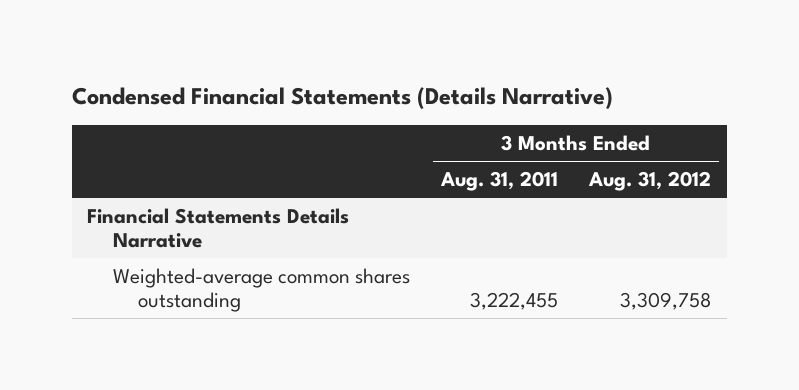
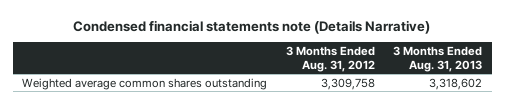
[71,87,613,110] Condensed Financial Statements (Details Narrative) -> [73,19,431,34] Condensed financial statements note (Details Narrative)
[439,171,558,192] Aug. 31, 2011 -> none
none -> [393,45,483,73] 3 Months Ended Aug. 31, 2013
[87,207,350,249] Financial Statements Details Narrative -> none
[112,267,410,313] Weighted-average common shares outstanding -> [22,77,268,90] Weighted average common shares outstanding

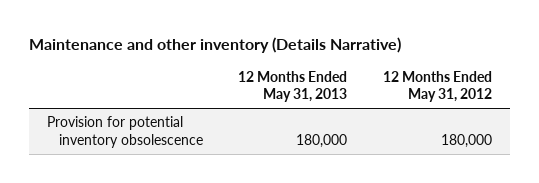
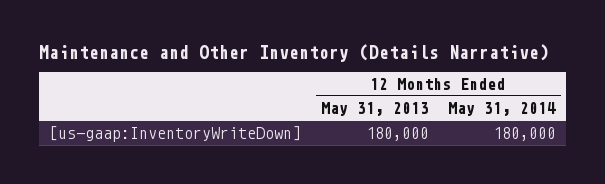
[29,36,402,53] Maintenance and other inventory (Details Narrative) -> [38,43,549,62] Maintenance and Other Inventory (Details Narrative)
[383,70,493,103] 12 Months Ended May 31, 2012 -> none
none -> [448,101,557,116] May 31, 2014
[47,116,203,148] Provision for potential inventory obsolescence -> [48,126,301,143] [us-gaap:InventoryWriteDown]

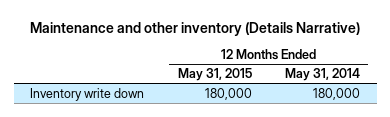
[38,43,549,62] Maintenance and Other Inventory (Details Narrative) -> [30,21,361,36] Maintenance and other inventory (Details Narrative)
[320,101,429,116] May 31, 2013 -> none
none -> [177,68,252,82] May 31, 2015
[48,126,301,143] [us-gaap:InventoryWriteDown] -> [30,88,145,102] Inventory write down

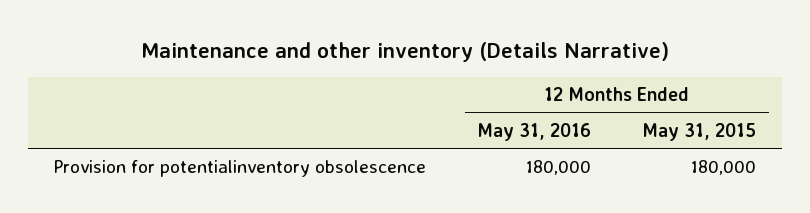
[285,68,361,82] May 31, 2014 -> none
none -> [477,122,592,141] May 31, 2016
[30,88,145,102] Inventory write down -> [53,160,427,178] Provision for potentialinventory obsolescence

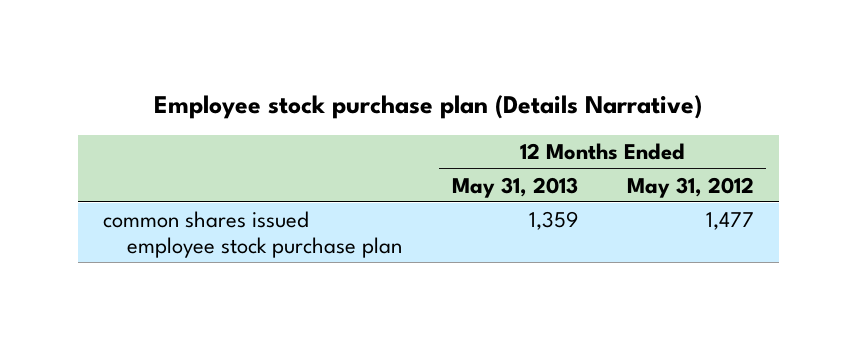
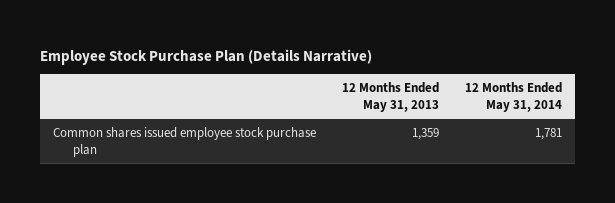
[154,94,703,119] Employee stock purchase plan (Details Narrative) -> [40,48,373,65] Employee Stock Purchase Plan (Details Narrative)
[627,176,755,198] May 31, 2012 -> none
none -> [464,81,562,112] 12 Months Ended May 31, 2014
[102,211,403,258] common shares issued employee stock purchase plan -> [53,127,317,158] Common shares issued employee stock purchase plan

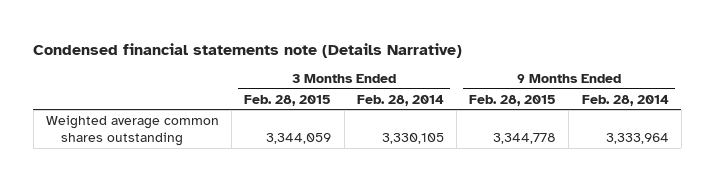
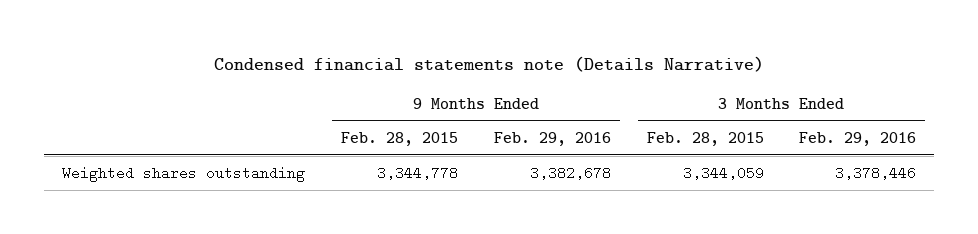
[356,94,444,106] Feb. 28, 2014 -> none
[581,94,669,106] Feb. 28, 2014 -> none
none -> [493,131,611,146] Feb. 29, 2016
none -> [799,131,917,146] Feb. 29, 2016
[45,114,219,146] Weighted average common shares outstanding -> [62,166,306,183] Weighted shares outstanding

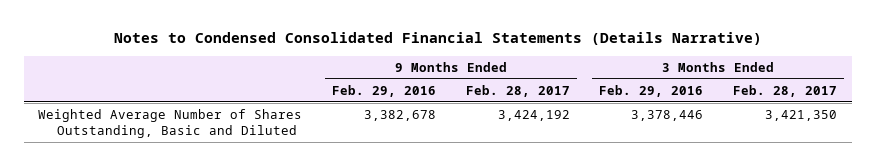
[214,56,765,73] Condensed financial statements note (Details Narrative) -> [113,32,762,46] Notes to Condensed Consolidated Financial Statements (Details Narrative)
[340,131,458,146] Feb. 28, 2015 -> none
[646,131,764,146] Feb. 28, 2015 -> none
none -> [465,84,570,97] Feb. 28, 2017
none -> [732,84,837,97] Feb. 28, 2017
[62,166,306,183] Weighted shares outstanding -> [38,109,303,138] Weighted Average Number of Shares Outstanding, Basic and Diluted

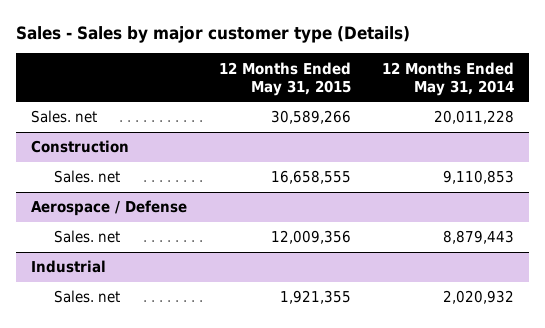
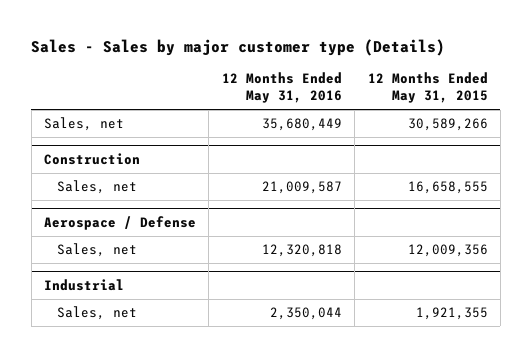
[381,61,514,96] 12 Months Ended May 31, 2014 -> none
none -> [221,72,342,104] 12 Months Ended May 31, 2016
[31,110,98,124] Sales. net -> [44,117,125,132] Sales, net
[53,170,120,184] Sales. net -> [56,180,137,195] Sales, net
[53,230,120,244] Sales. net -> [56,243,137,258] Sales, net
[53,290,120,304] Sales. net -> [56,306,137,321] Sales, net

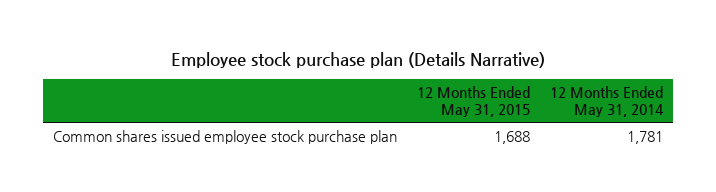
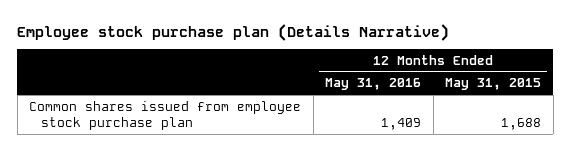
[549,85,664,118] 12 Months Ended May 31, 2014 -> none
none -> [325,78,422,91] May 31, 2016
[52,129,397,144] Common shares issued employee stock purchase plan -> [29,100,302,130] Common shares issued from employee stock purchase plan

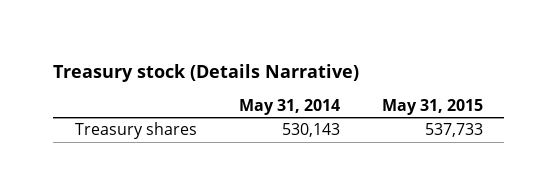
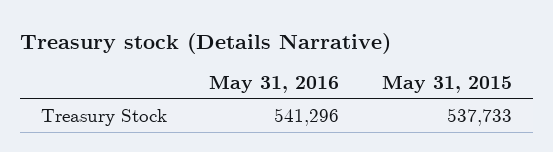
[238,98,340,115] May 31, 2014 -> none
none -> [209,75,340,94] May 31, 2016
[74,122,197,140] Treasury shares -> [41,109,168,127] Treasury Stock

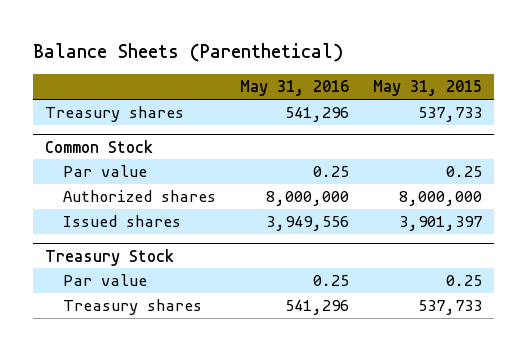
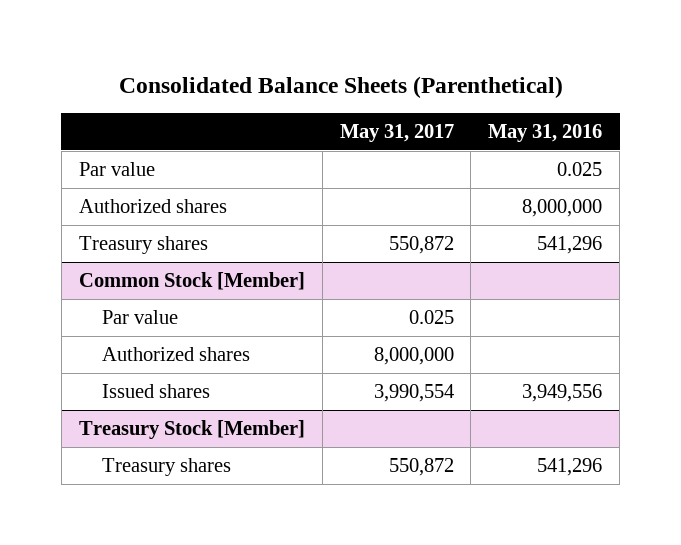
[32,43,343,63] Balance Sheets (Parenthetical) -> [118,75,563,98] Consolidated Balance Sheets (Parenthetical)
[373,80,483,97] May 31, 2015 -> none
none -> [339,124,454,143] May 31, 2017
[44,139,153,153] Common Stock -> none
[313,165,350,177] 0.25 -> [557,162,603,177] 0.025
[44,105,184,122] Treasury shares -> [78,236,208,255] Treasury shares
none -> [78,272,305,291] Common Stock [Member]
none -> [102,310,179,325] Par value
none -> [102,347,251,362] Authorized shares
[62,273,147,286] Par value -> none
[44,248,174,266] Treasury Stock -> [78,420,305,440] Treasury Stock [Member]

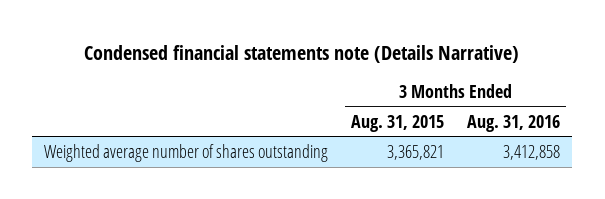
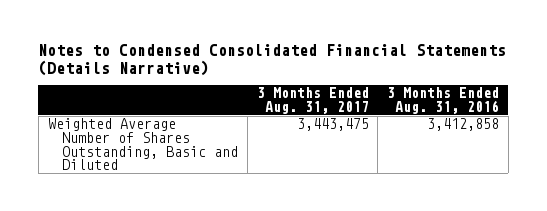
[84,44,520,63] Condensed financial statements note (Details Narrative) -> [38,43,507,76] Notes to Condensed Consolidated Financial Statements (Details Narrative)
[351,114,445,132] Aug. 31, 2015 -> none
none -> [256,87,369,114] 3 Months Ended Aug. 31, 2017
[44,143,329,162] Weighted average number of shares outstanding -> [47,118,239,171] Weighted Average Number of Shares Outstanding, Basic and Diluted

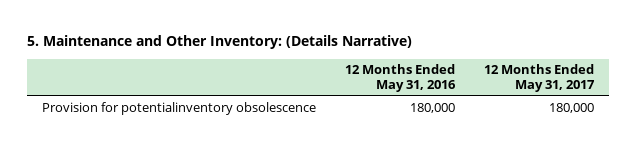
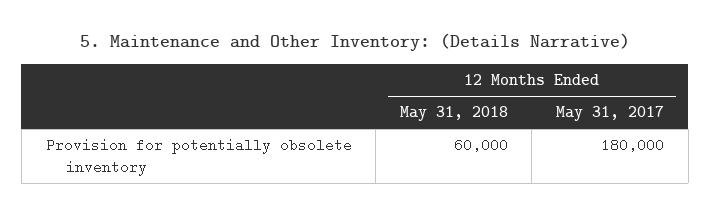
[344,63,456,93] 12 Months Ended May 31, 2016 -> none
none -> [399,106,508,122] May 31, 2018
[41,102,316,116] Provision for potentialinventory obsolescence -> [45,138,352,176] Provision for potentially obsolete inventory

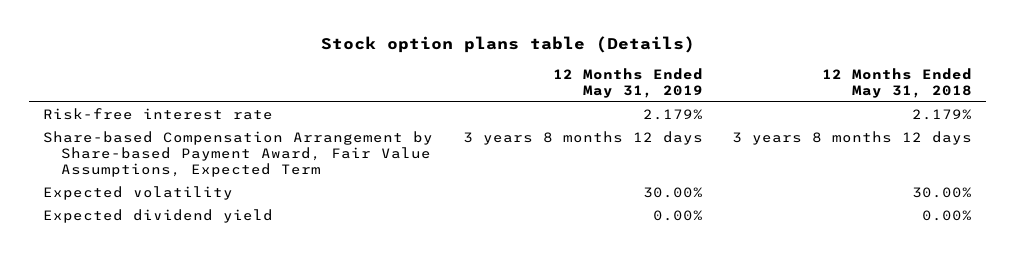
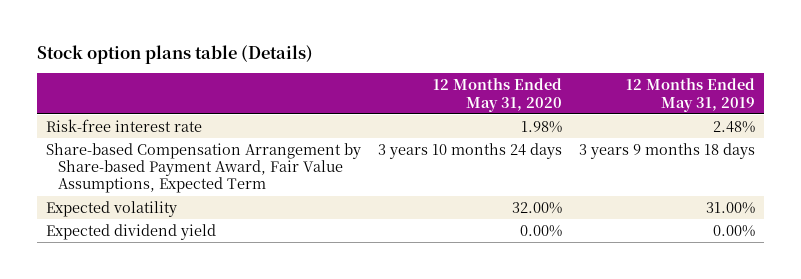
[821,67,972,98] 12 Months Ended May 31, 2018 -> none
none -> [433,78,563,112] 12 Months Ended May 31, 2020
[642,109,703,121] 2.179% -> [713,120,756,133] 2.48%
[462,131,703,146] 3 years 8 months 12 days -> [579,142,756,159] 3 years 9 months 18 days
[642,187,703,199] 30.00% -> [706,201,756,214] 31.00%

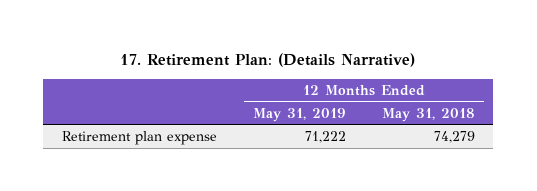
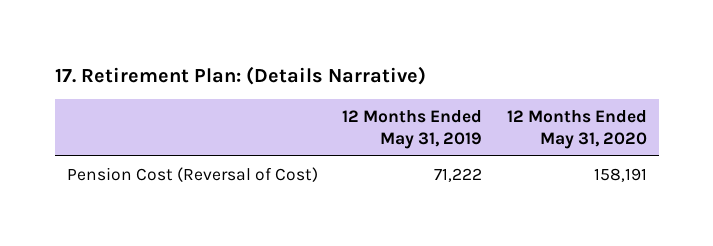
[382,107,476,122] May 31, 2018 -> none
none -> [506,109,647,150] 12 Months Ended May 31, 2020
[61,131,217,146] Retirement plan expense -> [66,166,318,182] Pension Cost (Reversal of Cost)

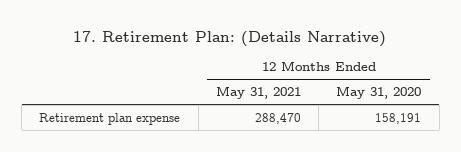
[342,109,483,150] 12 Months Ended May 31, 2019 -> none
none -> [215,86,301,100] May 31, 2021
[66,166,318,182] Pension Cost (Reversal of Cost) -> [39,112,181,125] Retirement plan expense

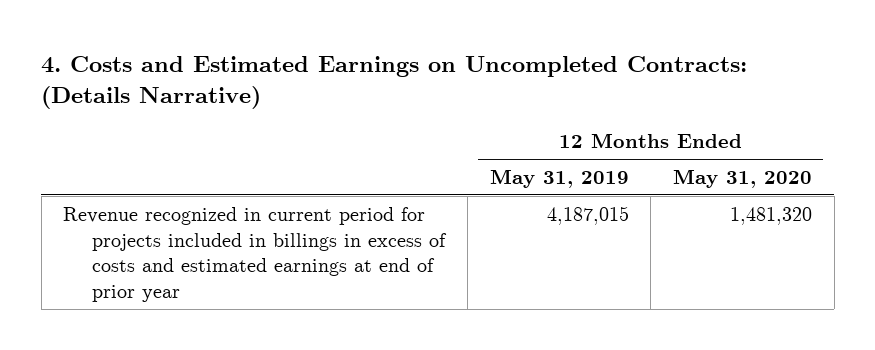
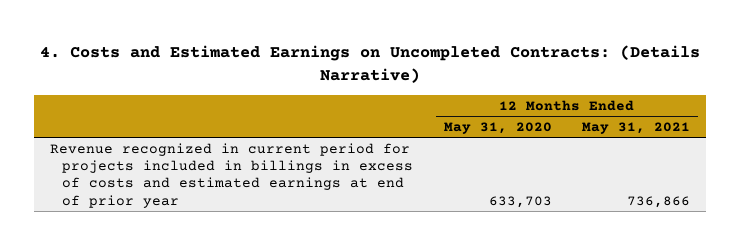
[489,168,629,188] May 31, 2019 -> none
none -> [582,121,691,134] May 31, 2021
[729,206,812,225] 1,481,320 -> [488,195,552,208] 633,703

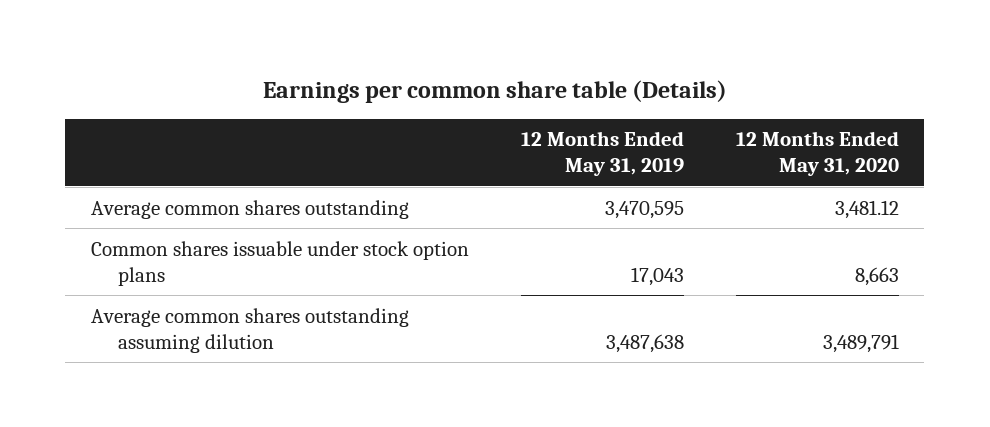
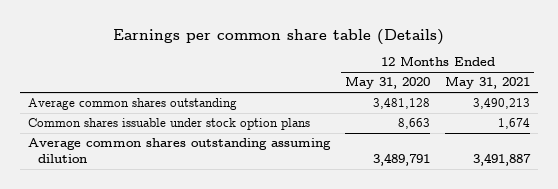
[520,131,684,177] 12 Months Ended May 31, 2019 -> none
none -> [445,76,531,90] May 31, 2021
[834,199,899,219] 3,481.12 -> [373,98,431,110] 3,481,128

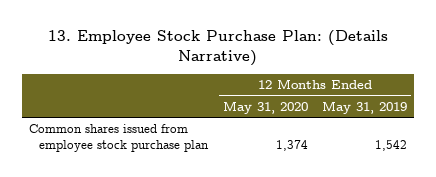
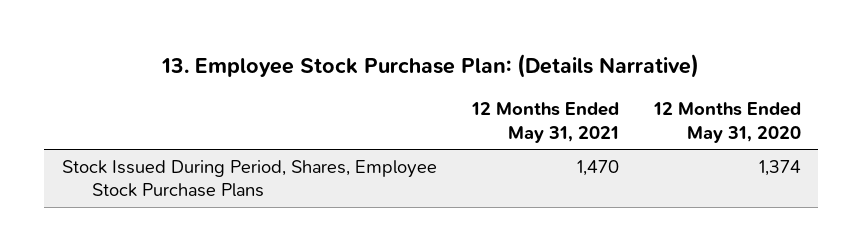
[322,101,408,115] May 31, 2019 -> none
none -> [470,102,619,143] 12 Months Ended May 31, 2021
[28,124,210,152] Common shares issued from employee stock purchase plan -> [61,160,437,198] Stock Issued During Period, Shares, Employee Stock Purchase Plans

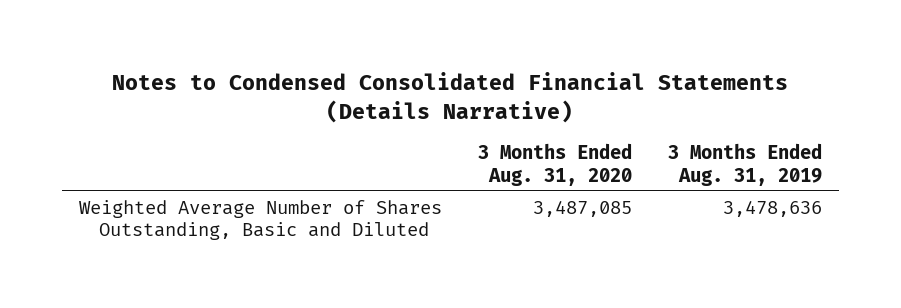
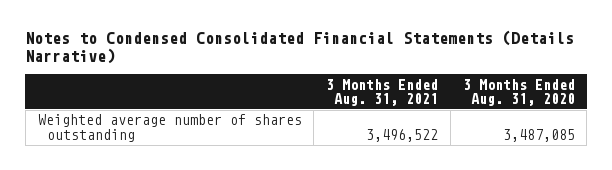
[667,143,822,186] 3 Months Ended Aug. 31, 2019 -> none
none -> [326,78,439,107] 3 Months Ended Aug. 31, 2021
[79,200,443,241] Weighted Average Number of Shares Outstanding, Basic and Diluted -> [37,114,302,143] Weighted average number of shares outstanding

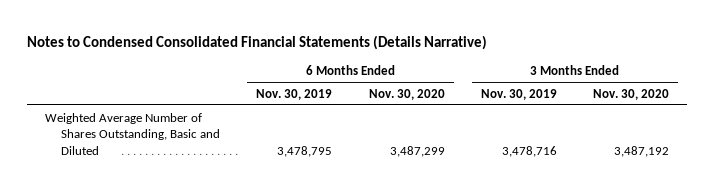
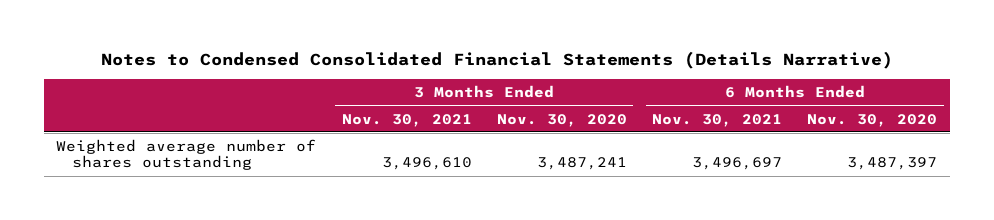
[256,88,333,100] Nov. 30, 2019 -> none
[480,88,557,100] Nov. 30, 2019 -> none
none -> [341,113,472,127] Nov. 30, 2021
none -> [652,113,783,127] Nov. 30, 2021
[44,112,221,155] Weighted Average Number of Shares Outstanding, Basic and Diluted -> [56,139,317,171] Weighted average number of shares outstanding
[389,145,445,157] 3,487,299 -> [847,157,938,171] 3,487,397
[613,145,669,157] 3,487,192 -> [536,157,627,171] 3,487,241

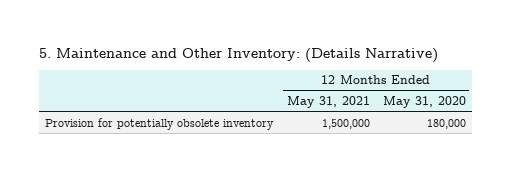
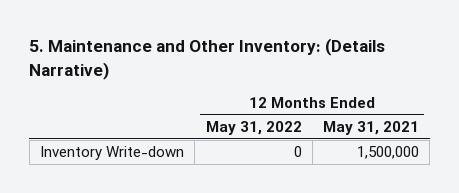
[382,96,466,109] May 31, 2020 -> none
none -> [205,120,302,135] May 31, 2022
[45,117,275,130] Provision for potentially obsolete inventory -> [40,146,185,161] Inventory Write-down

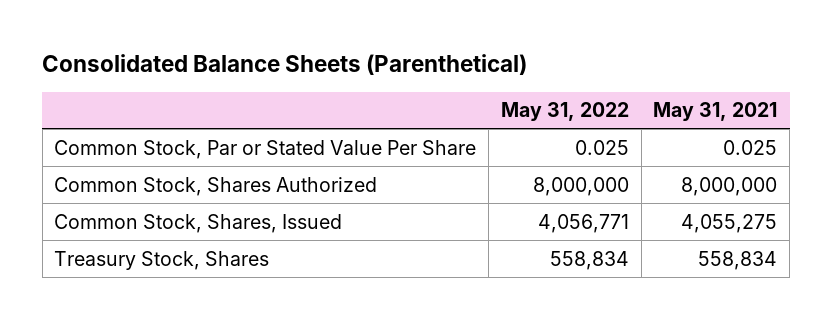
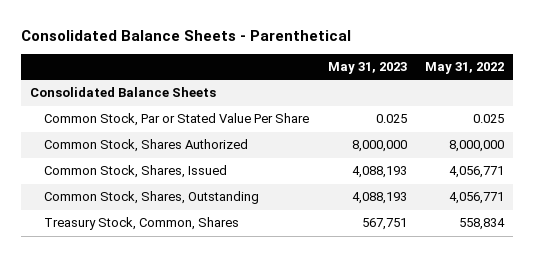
[42,54,528,76] Consolidated Balance Sheets (Parenthetical) -> [20,29,351,41] Consolidated Balance Sheets - Parenthetical
[653,102,778,122] May 31, 2021 -> none
none -> [327,62,407,75] May 31, 2023
none -> [30,87,217,98] Consolidated Balance Sheets
none -> [44,191,260,205] Common Stock, Shares, Outstanding
[54,250,270,270] Treasury Stock, Shares -> [44,217,240,231] Treasury Stock, Common, Shares

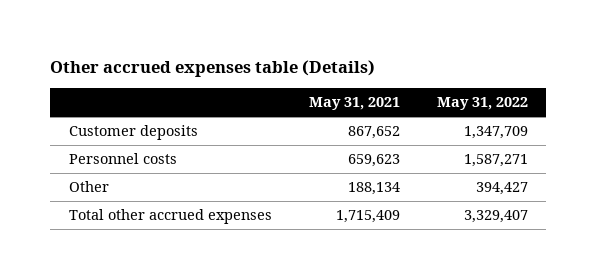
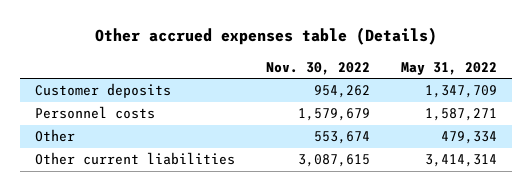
[308,97,400,111] May 31, 2021 -> none
none -> [266,61,371,75] Nov. 30, 2022
[68,209,272,225] Total other accrued expenses -> none
[475,182,528,196] 394,427 -> [441,131,498,145] 479,334
none -> [35,152,236,166] Other current liabilities

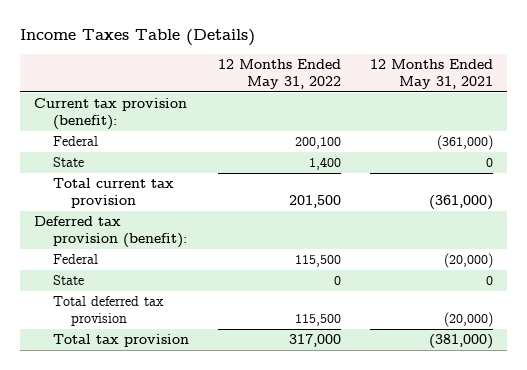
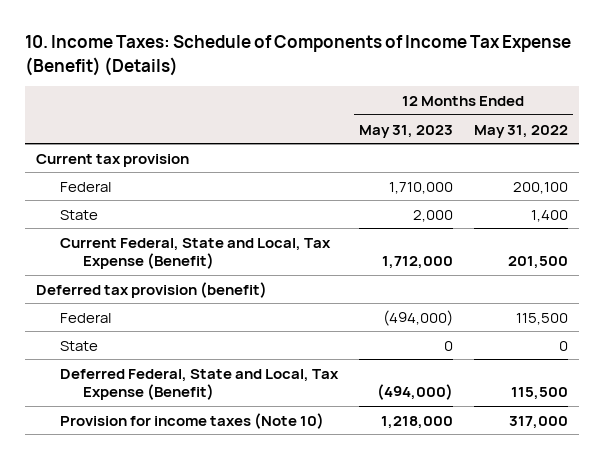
[19,29,255,47] Income Taxes Table (Details) -> [25,35,572,76] 10. Income Taxes: Schedule of Components of Income Tax Expense (Benefit) (Details)
[369,58,493,89] 12 Months Ended May 31, 2021 -> none
none -> [358,124,453,138] May 31, 2023
[34,98,188,131] Current tax provision (benefit): -> [35,153,189,167] Current tax provision
[52,178,174,209] Total current tax provision -> [59,237,331,270] Current Federal, State and Local, Tax Expense (Benefit)
[34,216,187,249] Deferred tax provision (benefit): -> [35,281,267,298] Deferred tax provision (benefit)
[52,296,164,327] Total deferred tax provision -> [59,368,339,401] Deferred Federal, State and Local, Tax Expense (Benefit)
[52,334,189,348] Total tax provision -> [59,412,324,429] Provision for income taxes (Note 10)

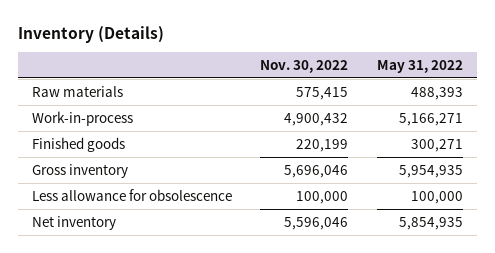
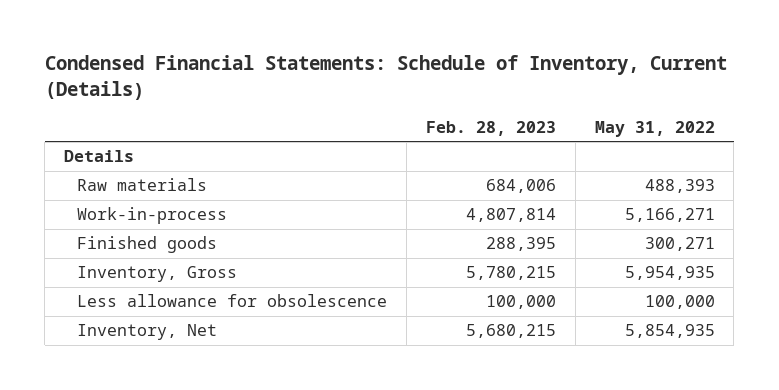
[17,25,164,43] Inventory (Details) -> [44,55,727,100] Condensed Financial Statements: Schedule of Inventory, Current (Details)
[260,59,349,73] Nov. 30, 2022 -> none
none -> [425,120,556,136] Feb. 28, 2023
none -> [64,150,135,163] Details
[31,163,128,178] Gross inventory -> [77,266,238,283] Inventory, Gross
[31,215,116,230] Net inventory -> [77,324,218,341] Inventory, Net

